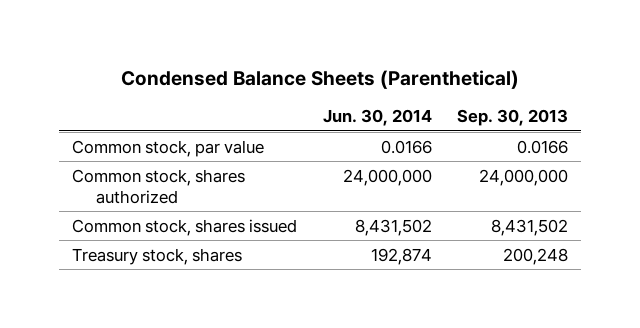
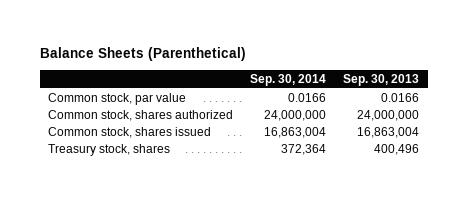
[121,69,520,89] Condensed Balance Sheets (Parenthetical) -> [39,47,246,62] Balance Sheets (Parenthetical)
[322,109,432,127] Jun. 30, 2014 -> none
none -> [250,74,327,87] Sep. 30, 2014
[491,218,569,236] 8,431,502 -> [357,126,420,138] 16,863,004
[503,247,569,265] 200,248 -> [374,143,420,155] 400,496

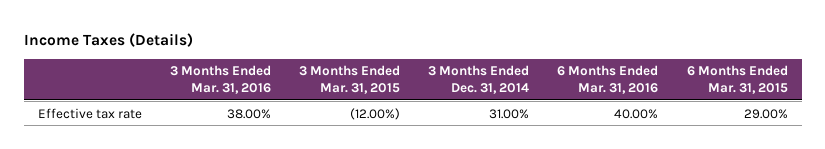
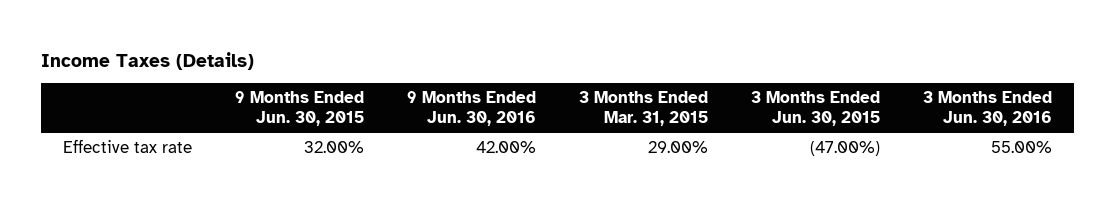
[169,65,271,94] 3 Months Ended Mar. 31, 2016 -> none
[428,65,530,94] 3 Months Ended Dec. 31, 2014 -> none
[557,65,659,94] 6 Months Ended Mar. 31, 2016 -> none
[686,65,788,94] 6 Months Ended Mar. 31, 2015 -> none
none -> [234,91,364,127] 9 Months Ended Jun. 30, 2015
none -> [406,91,536,127] 9 Months Ended Jun. 30, 2016
none -> [751,91,881,127] 3 Months Ended Jun. 30, 2015
none -> [923,91,1053,127] 3 Months Ended Jun. 30, 2016
[350,107,401,120] (12.00%) -> [647,141,708,154] 29.00%

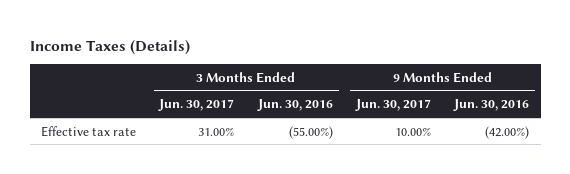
[234,91,364,127] 9 Months Ended Jun. 30, 2015 -> none
[578,91,708,127] 3 Months Ended Mar. 31, 2015 -> none
[751,91,881,127] 3 Months Ended Jun. 30, 2015 -> none
none -> [158,99,235,112] Jun. 30, 2017
none -> [355,99,432,112] Jun. 30, 2017
[475,141,536,154] 42.00% -> [485,125,530,139] (42.00%)
[991,141,1053,154] 55.00% -> [288,125,333,139] (55.00%)

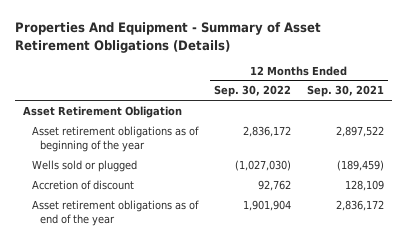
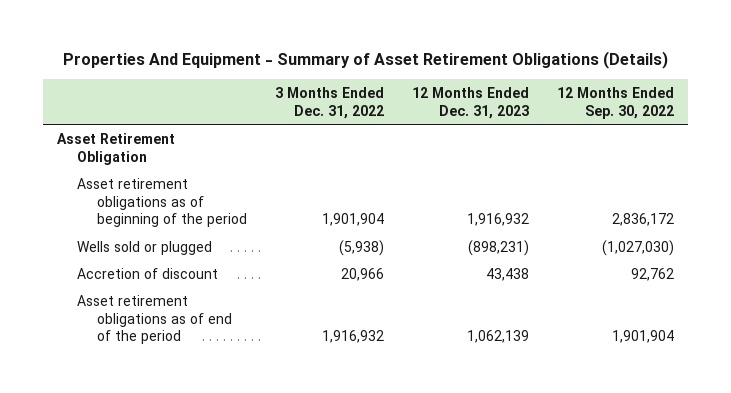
[307,85,385,98] Sep. 30, 2021 -> none
none -> [275,86,385,119] 3 Months Ended Dec. 31, 2022
none -> [412,86,530,119] 12 Months Ended Dec. 31, 2023
[31,125,199,152] Asset retirement obligations as of beginning of the year -> [77,177,248,228] Asset retirement obligations as of beginning of the period
[31,199,199,226] Asset retirement obligations as of end of the year -> [77,294,233,345] Asset retirement obligations as of end of the period

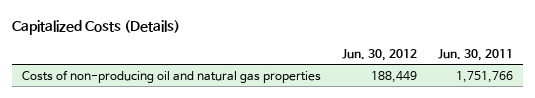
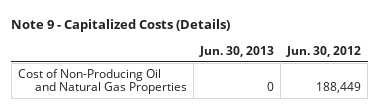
[11,19,180,35] Capitalized Costs (Details) -> [11,18,231,32] Note 9 - Capitalized Costs (Details)
[437,49,513,62] Jun. 30, 2011 -> none
none -> [199,45,275,57] Jun. 30, 2013
[22,69,322,83] Costs of non-producing oil and natural gas properties -> [17,68,188,95] Cost of Non-Producing Oil and Natural Gas Properties

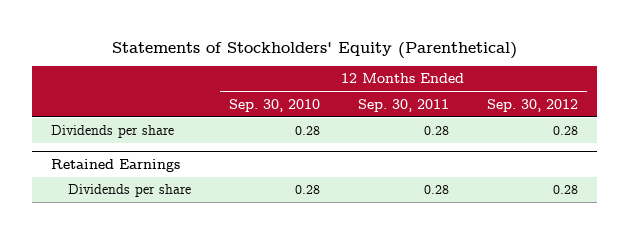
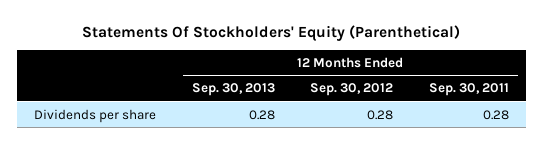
[111,41,517,59] Statements of Stockholders' Equity (Parenthetical) -> [82,25,461,42] Statements Of Stockholders' Equity (Parenthetical)
[229,98,321,112] Sep. 30, 2010 -> none
none -> [191,83,275,97] Sep. 30, 2013
[51,158,181,172] Retained Earnings -> none
[68,184,192,198] Dividends per share -> none

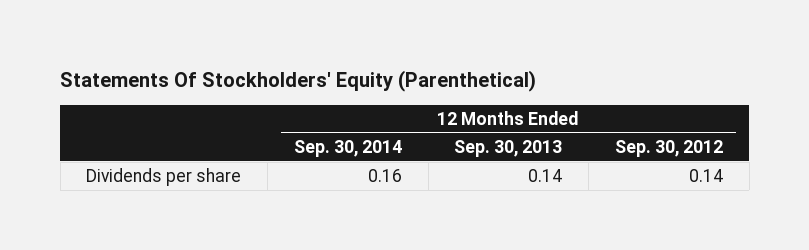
[428,83,509,97] Sep. 30, 2011 -> none
none -> [293,139,402,157] Sep. 30, 2014
[248,109,275,120] 0.28 -> [528,169,563,183] 0.14
[367,109,394,120] 0.28 -> [688,169,723,183] 0.14

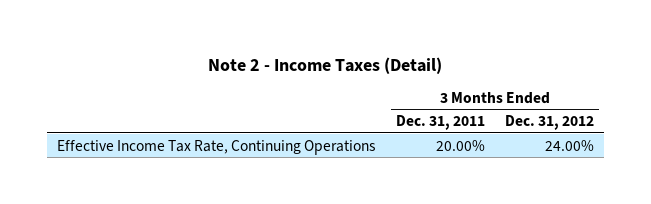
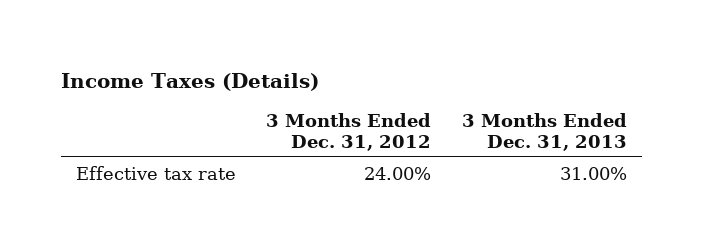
[208,56,443,74] Note 2 - Income Taxes (Detail) -> [60,72,319,91] Income Taxes (Details)
[395,115,485,131] Dec. 31, 2011 -> none
none -> [461,113,627,151] 3 Months Ended Dec. 31, 2013
[56,139,376,155] Effective Income Tax Rate, Continuing Operations -> [75,166,236,181] Effective tax rate

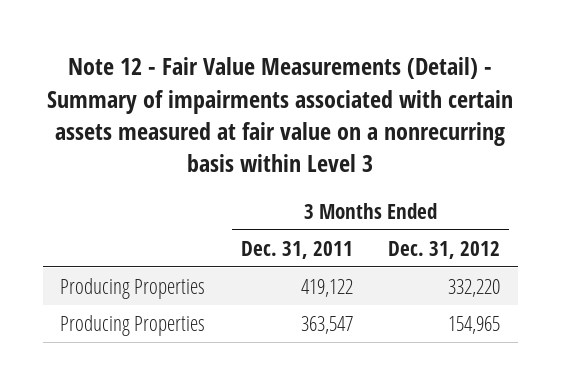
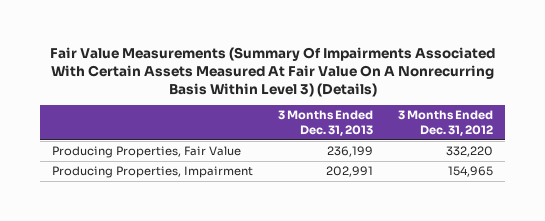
[47,57,514,173] Note 12 - Fair Value Measurements (Detail) - Summary of impairments associated with certain assets measured at fair value on a nonrecurring basis within Level 3 -> [49,46,495,97] Fair Value Measurements (Summary Of Impairments Associated With Certain Assets Measured At Fair Value On A Nonrecurring Basis Within Level 3) (Details)
[240,240,353,259] Dec. 31, 2011 -> none
none -> [278,110,374,136] 3 Months Ended Dec. 31, 2013
[60,277,206,299] Producing Properties -> [52,146,242,159] Producing Properties, Fair Value
[60,314,206,336] Producing Properties -> [52,166,254,179] Producing Properties, Impairment

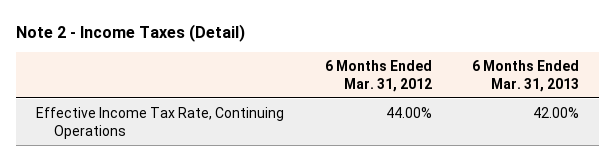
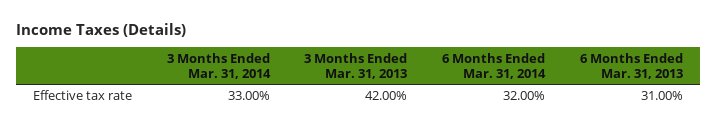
[16,23,246,42] Note 2 - Income Taxes (Detail) -> [15,22,186,37] Income Taxes (Details)
[324,59,432,92] 6 Months Ended Mar. 31, 2012 -> none
none -> [166,52,271,79] 3 Months Ended Mar. 31, 2014
none -> [304,52,408,79] 3 Months Ended Mar. 31, 2013
none -> [441,52,546,79] 6 Months Ended Mar. 31, 2014
[36,106,285,139] Effective Income Tax Rate, Continuing Operations -> [32,90,132,101] Effective tax rate
[532,106,579,118] 42.00% -> [640,91,683,101] 31.00%

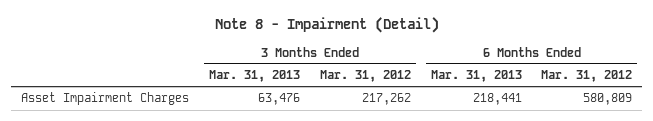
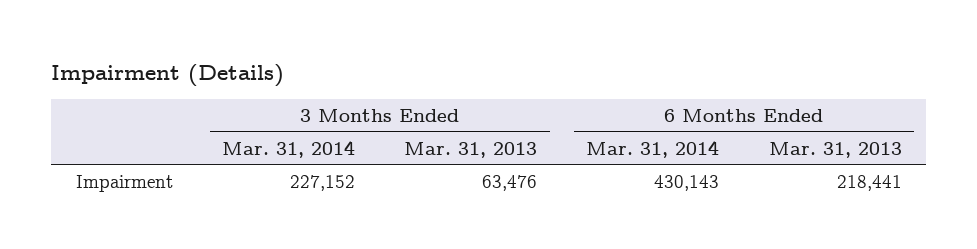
[214,17,439,34] Note 8 - Impairment (Detail) -> [50,64,284,88] Impairment (Details)
[319,70,411,83] Mar. 31, 2012 -> none
[541,70,633,83] Mar. 31, 2012 -> none
none -> [221,139,355,158] Mar. 31, 2014
none -> [586,139,720,158] Mar. 31, 2014
[20,92,189,106] Asset Impairment Charges -> [75,174,173,192] Impairment

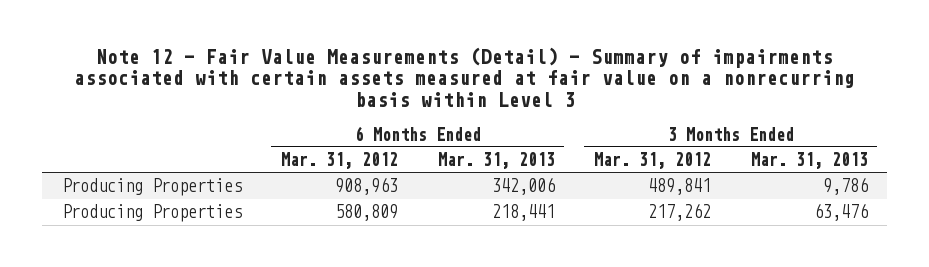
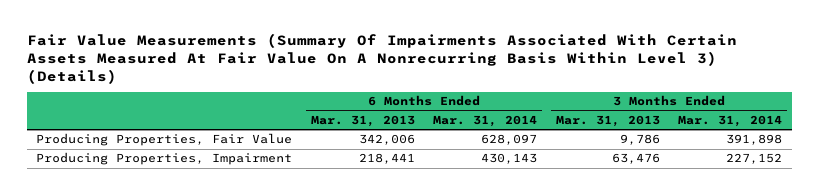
[73,46,855,108] Note 12 - Fair Value Measurements (Detail) - Summary of impairments associated with certain assets measured at fair value on a nonrecurring basis within Level 3 -> [26,32,737,84] Fair Value Measurements (Summary Of Impairments Associated With Certain Assets Measured At Fair Value On A Nonrecurring Basis Within Level 3) (Details)
[281,152,399,170] Mar. 31, 2012 -> none
[594,152,712,170] Mar. 31, 2012 -> none
none -> [433,115,538,128] Mar. 31, 2014
none -> [678,115,783,128] Mar. 31, 2014
[61,178,242,197] Producing Properties -> [36,133,293,147] Producing Properties, Fair Value
[61,204,242,223] Producing Properties -> [36,152,293,166] Producing Properties, Impairment

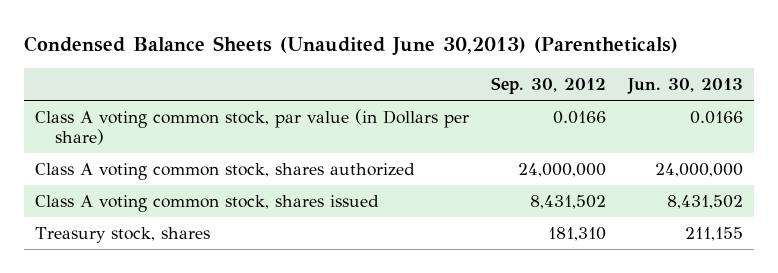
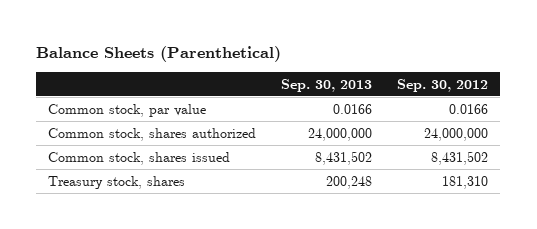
[23,35,678,56] Condensed Balance Sheets (Unaudited June 30,2013) (Parentheticals) -> [36,45,282,62] Balance Sheets (Parenthetical)
[627,78,744,95] Jun. 30, 2013 -> none
none -> [281,78,373,92] Sep. 30, 2013
[34,109,469,146] Class A voting common stock, par value (in Dollars per share) -> [48,103,207,117] Common stock, par value
[34,163,415,181] Class A voting common stock, shares authorized -> [48,127,257,141] Common stock, shares authorized
[34,195,379,213] Class A voting common stock, shares issued -> [48,151,231,165] Common stock, shares issued

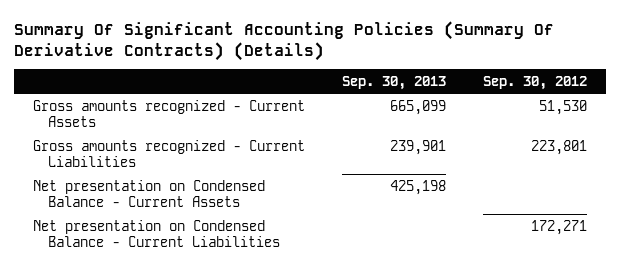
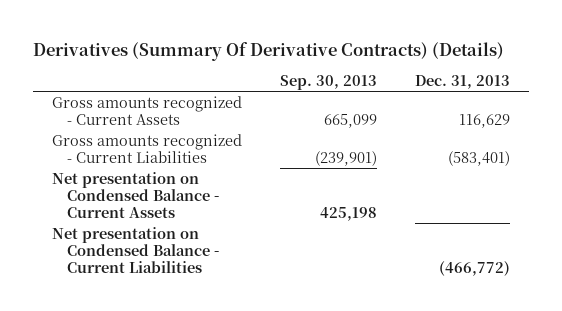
[14,20,555,61] Summary Of Significant Accounting Policies (Summary Of Derivative Contracts) (Details) -> [33,41,505,61] Derivatives (Summary Of Derivative Contracts) (Details)
[483,75,588,90] Sep. 30, 2012 -> none
none -> [415,74,511,89] Dec. 31, 2013
[389,139,446,155] 239,901 -> [315,150,378,166] (239,901)

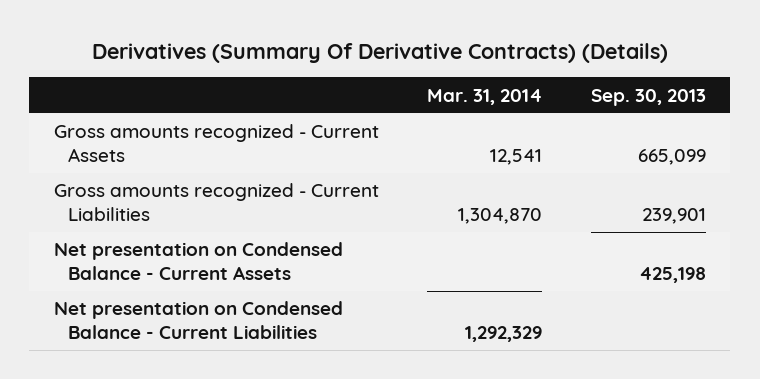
[415,74,511,89] Dec. 31, 2013 -> none
none -> [427,88,543,105] Mar. 31, 2014
[315,150,378,166] (239,901) -> [642,208,707,225] 239,901

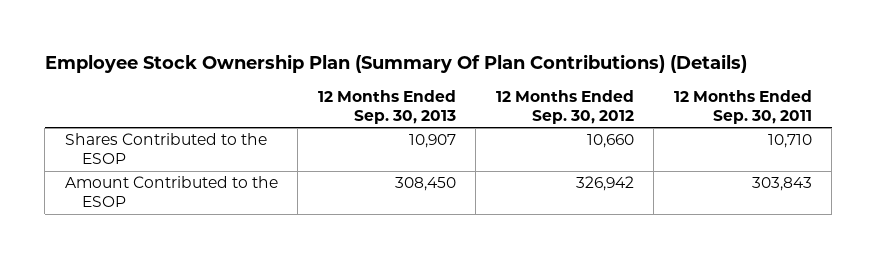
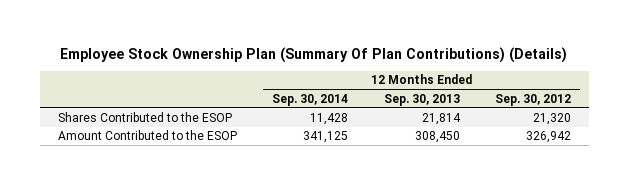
[673,89,812,124] 12 Months Ended Sep. 30, 2011 -> none
none -> [272,93,349,106] Sep. 30, 2014
[408,134,456,149] 10,907 -> [421,113,461,126] 21,814
[586,134,634,149] 10,660 -> [533,113,572,126] 21,320

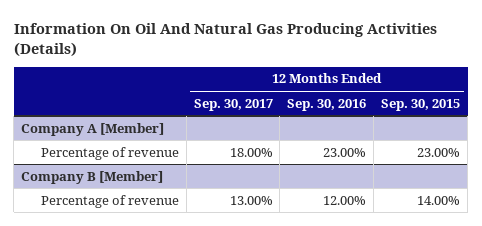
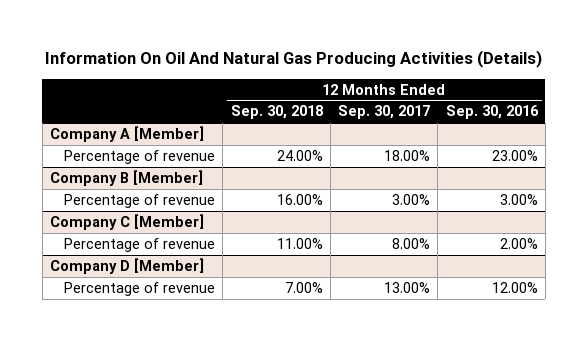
[381,98,461,111] Sep. 30, 2015 -> none
none -> [230,105,323,120] Sep. 30, 2018
none -> [63,193,215,208] Percentage of revenue
none -> [50,213,205,230] Company C [Member]
none -> [63,237,215,252] Percentage of revenue
none -> [50,257,205,274] Company D [Member]

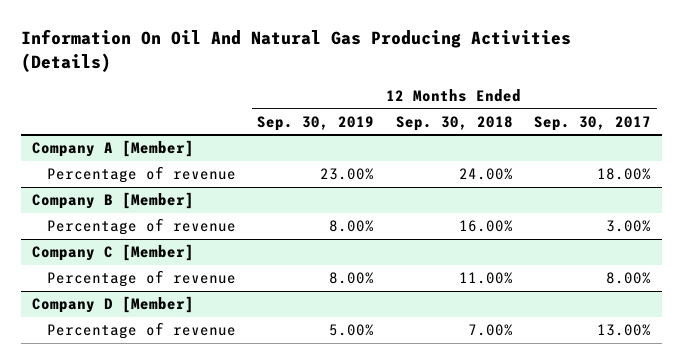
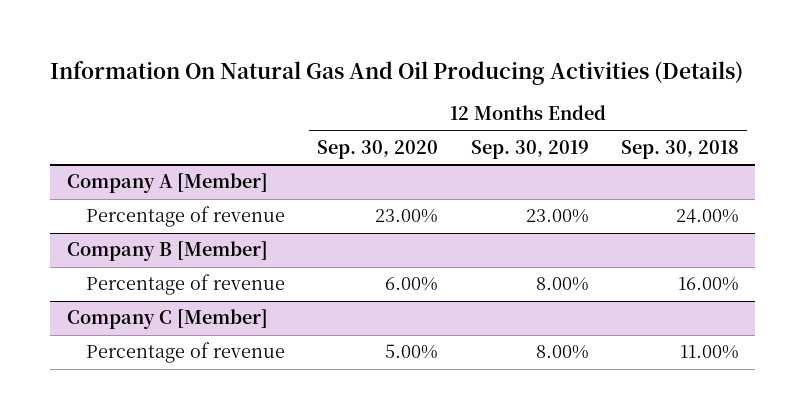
[20,29,571,72] Information On Oil And Natural Gas Producing Activities (Details) -> [50,60,744,85] Information On Natural Gas And Oil Producing Activities (Details)
[534,115,652,131] Sep. 30, 2017 -> none
none -> [317,139,439,159] Sep. 30, 2020
[31,296,194,314] Company D [Member] -> none
[47,322,237,340] Percentage of revenue -> none

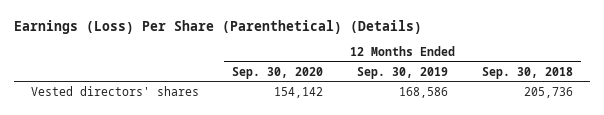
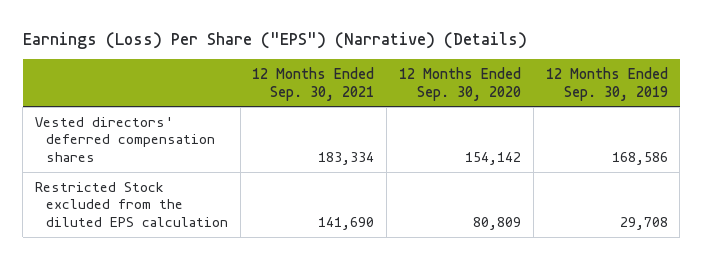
[13,20,422,35] Earnings (Loss) Per Share (Parenthetical) (Details) -> [22,31,527,49] Earnings (Loss) Per Share ("EPS") (Narrative) (Details)
[481,66,573,79] Sep. 30, 2018 -> none
none -> [252,66,375,101] 12 Months Ended Sep. 30, 2021
[30,85,199,96] Vested directors' shares -> [34,116,215,163] Vested directors' deferred compensation shares
none -> [34,181,228,228] Restricted Stock excluded from the diluted EPS calculation

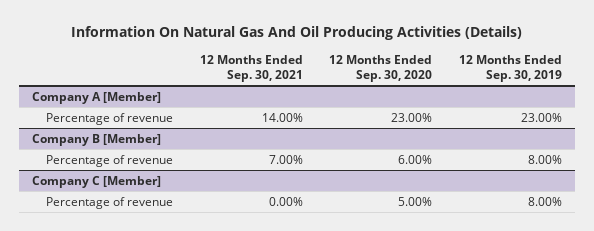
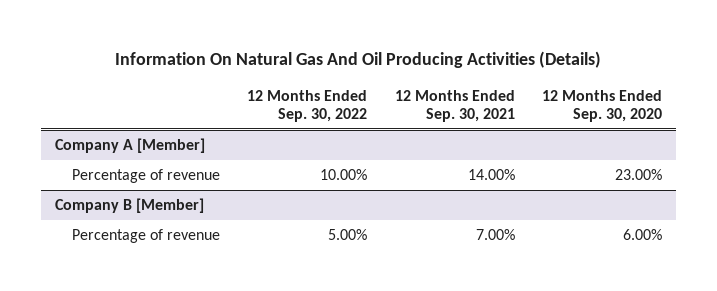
[458,55,562,83] 12 Months Ended Sep. 30, 2019 -> none
none -> [247,89,368,122] 12 Months Ended Sep. 30, 2022
[31,175,161,188] Company C [Member] -> none
[46,196,174,209] Percentage of revenue -> none

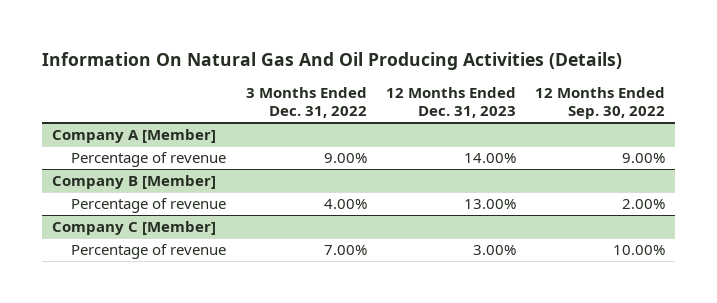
[394,89,515,122] 12 Months Ended Sep. 30, 2021 -> none
[541,89,662,122] 12 Months Ended Sep. 30, 2020 -> none
none -> [245,86,367,118] 3 Months Ended Dec. 31, 2022
none -> [385,86,516,118] 12 Months Ended Dec. 31, 2023
[320,168,368,180] 10.00% -> [622,152,666,163] 9.00%
[328,228,368,240] 5.00% -> [622,198,666,209] 2.00%
none -> [51,220,216,235] Company C [Member]
none -> [71,243,227,259] Percentage of revenue

